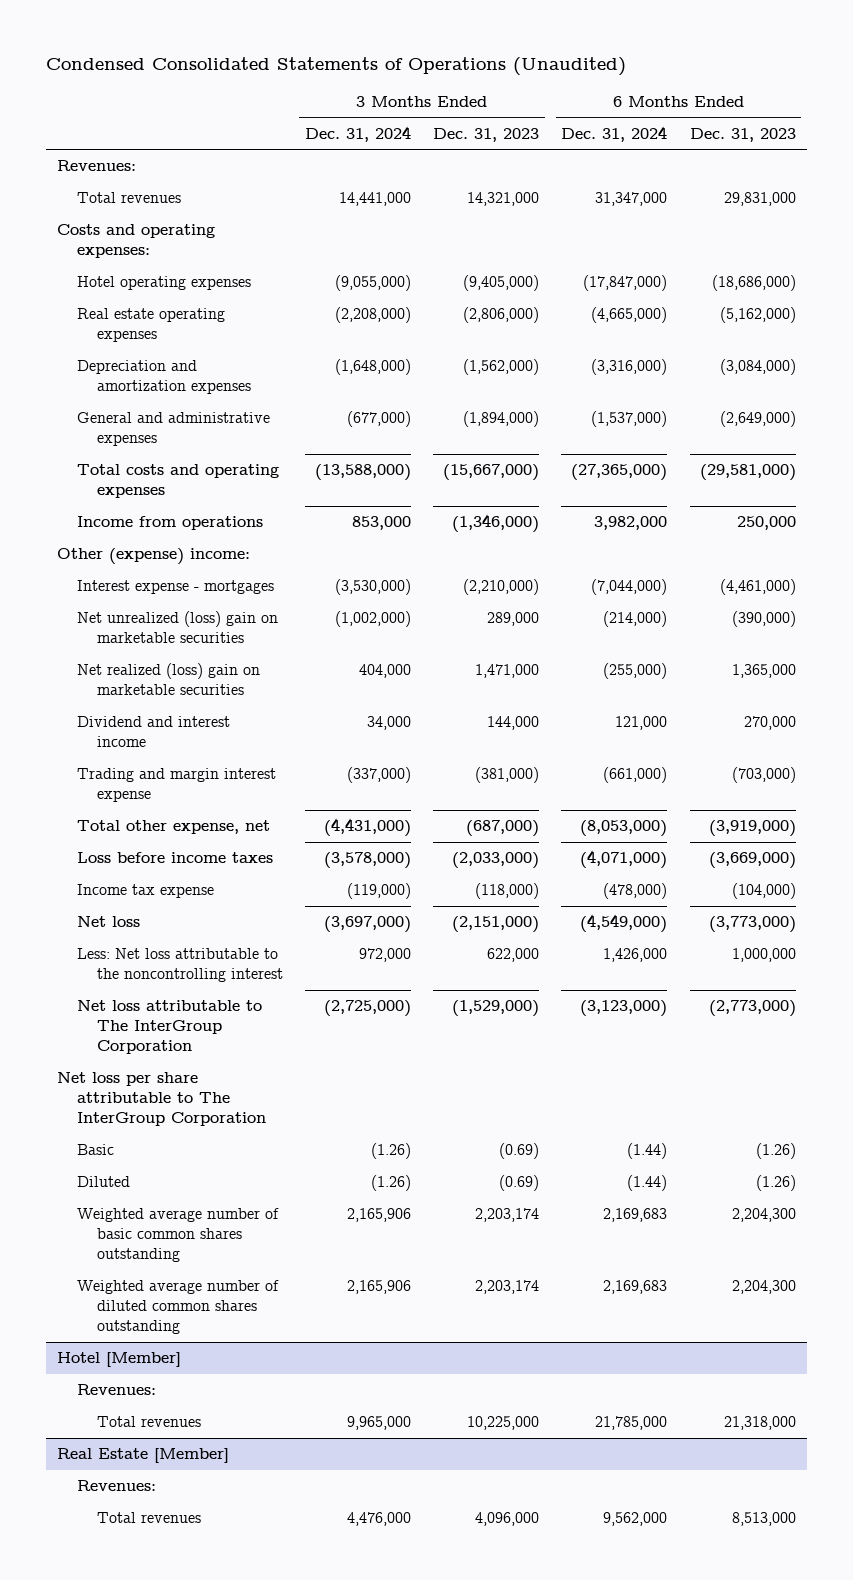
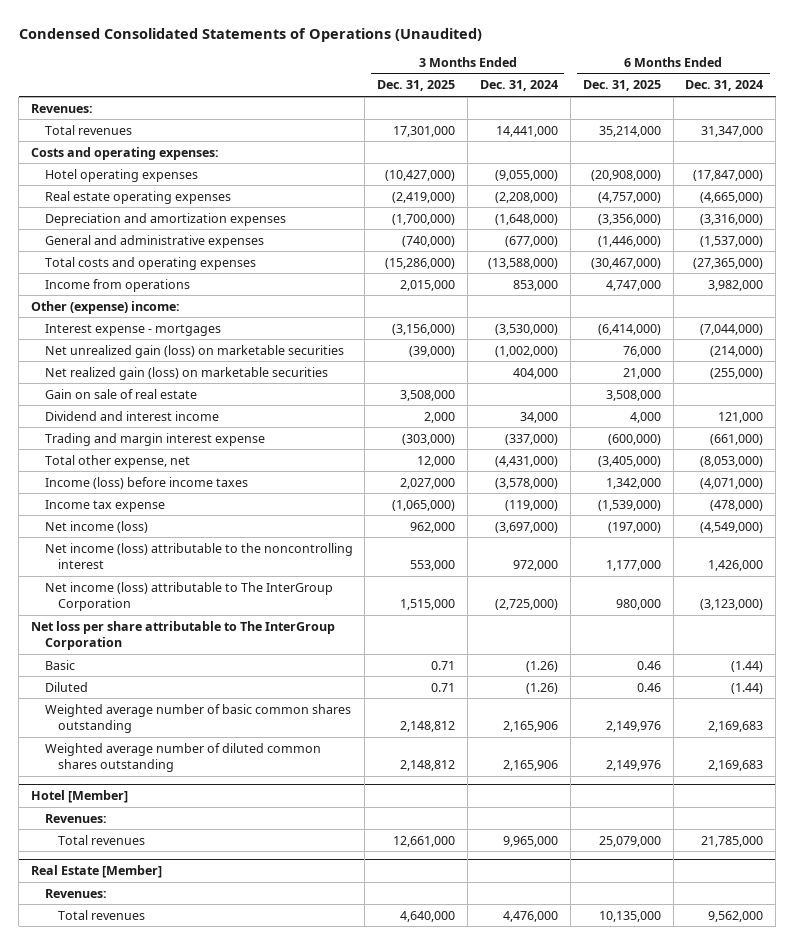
[433,127,540,142] Dec. 31, 2023 -> none
[689,127,796,142] Dec. 31, 2023 -> none
none -> [377,80,456,92] Dec. 31, 2025
none -> [582,80,661,92] Dec. 31, 2025
[76,611,278,644] Net unrealized (loss) gain on marketable securities -> [44,344,344,358] Net unrealized gain (loss) on marketable securities
[76,663,260,696] Net realized (loss) gain on marketable securities -> [44,366,328,380] Net realized gain (loss) on marketable securities
none -> [44,388,197,399] Gain on sale of real estate
[76,852,273,864] Loss before income taxes -> [44,476,248,489] Income (loss) before income taxes
[76,916,140,928] Net loss -> [44,520,148,533] Net income (loss)
[76,948,283,983] Less: Net loss attributable to the noncontrolling interest -> [44,542,353,570] Net income (loss) attributable to the noncontrolling interest
[76,1000,262,1055] Net loss attributable to The InterGroup Corporation -> [44,581,333,612] Net income (loss) attributable to The InterGroup Corporation

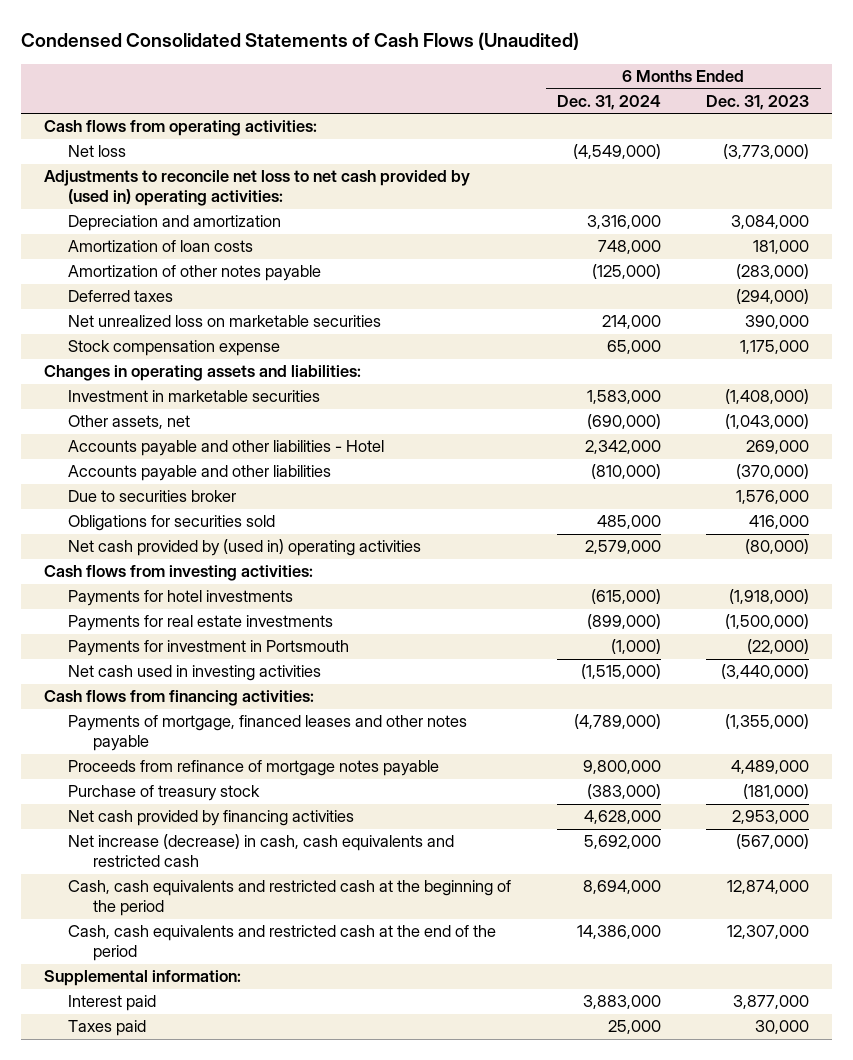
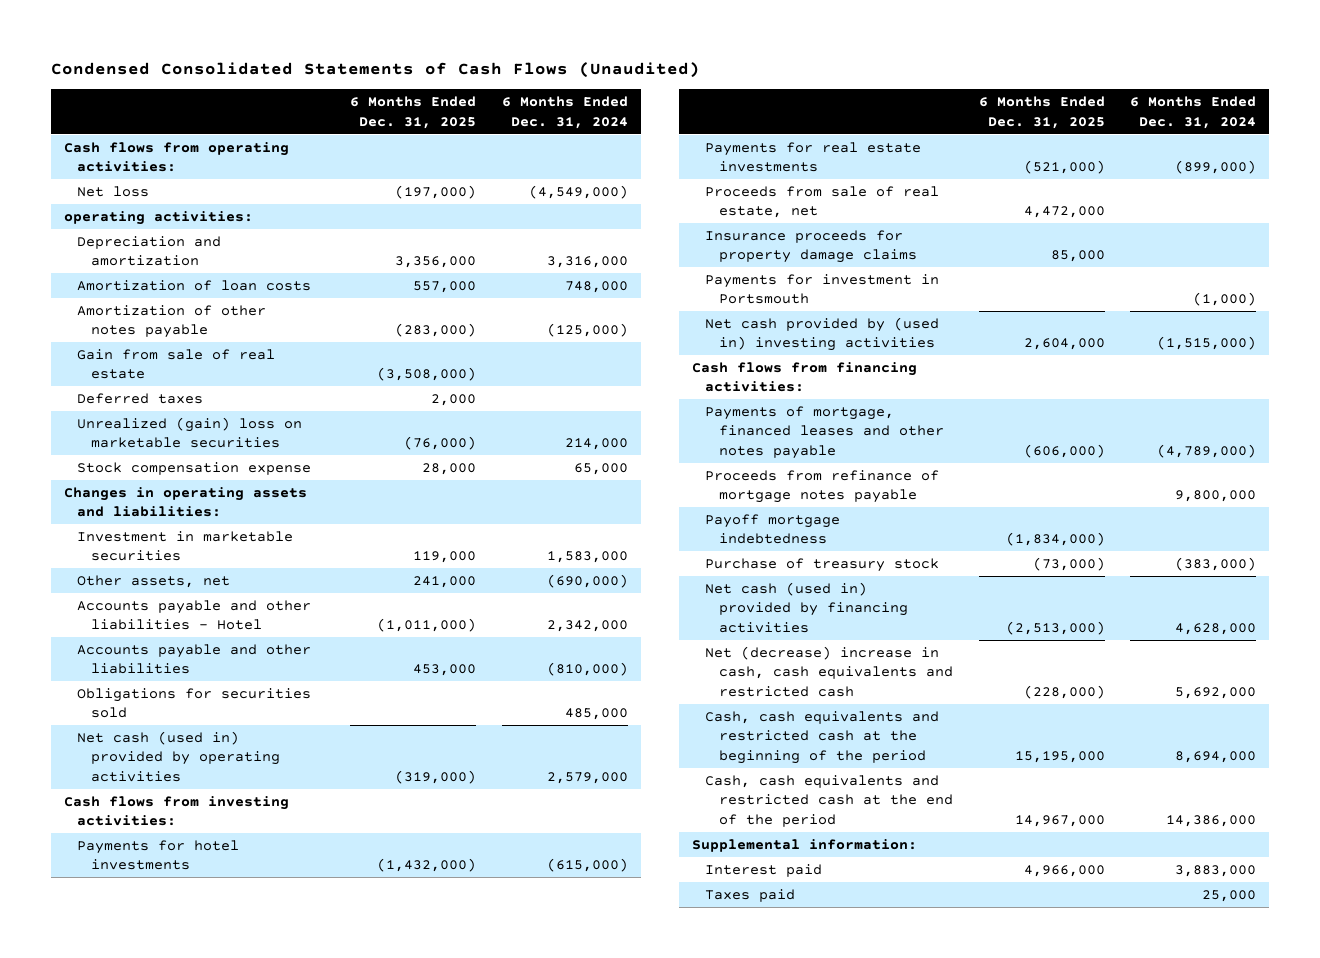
[706,94,810,110] Dec. 31, 2023 -> none
none -> [350,96,477,129] 6 Months Ended Dec. 31, 2025
[43,170,470,207] Adjustments to reconcile net loss to net cash provided by (used in) operating activities: -> [63,210,253,225] operating activities:
none -> [77,348,276,380] Gain from sale of real estate
[68,315,382,328] Net unrealized loss on marketable securities -> [77,416,303,449] Unrealized (gain) loss on marketable securities
[68,490,237,503] Due to securities broker -> none
[68,539,422,557] Net cash provided by (used in) operating activities -> [77,730,280,782] Net cash (used in) provided by operating activities
none -> [705,185,940,219] Proceeds from sale of real estate, net
none -> [705,229,917,264] Insurance proceeds for property damage claims
[68,665,322,682] Net cash used in investing activities -> [705,316,940,352] Net cash provided by (used in) investing activities
none -> [705,513,841,545] Payoff mortgage indebtedness
[68,810,355,827] Net cash provided by financing activities -> [705,581,908,633] Net cash (used in) provided by financing activities
[68,834,455,868] Net increase (decrease) in cash, cash equivalents and restricted cash -> [705,645,953,697] Net (decrease) increase in cash, cash equivalents and restricted cash

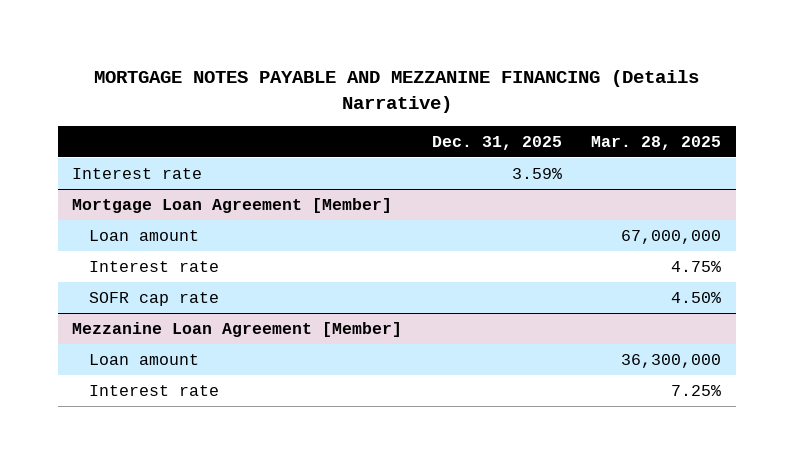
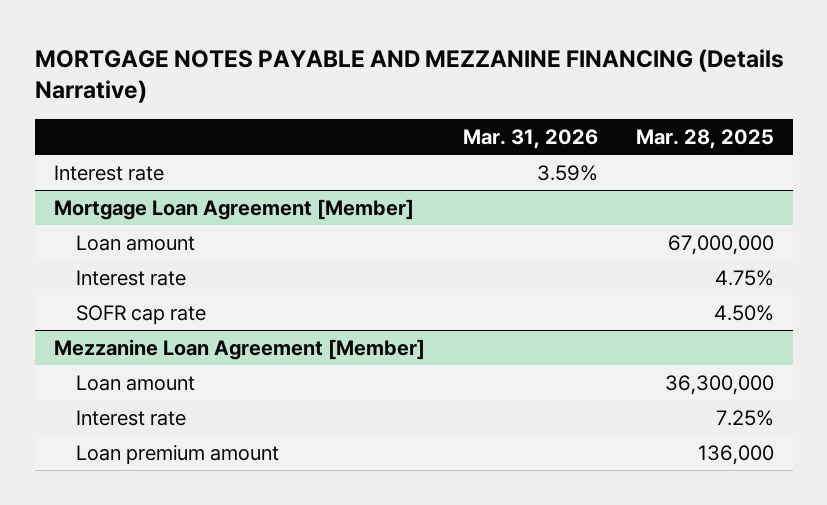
[431,135,562,150] Dec. 31, 2025 -> none
none -> [462,128,598,149] Mar. 31, 2026
none -> [76,444,280,465] Loan premium amount

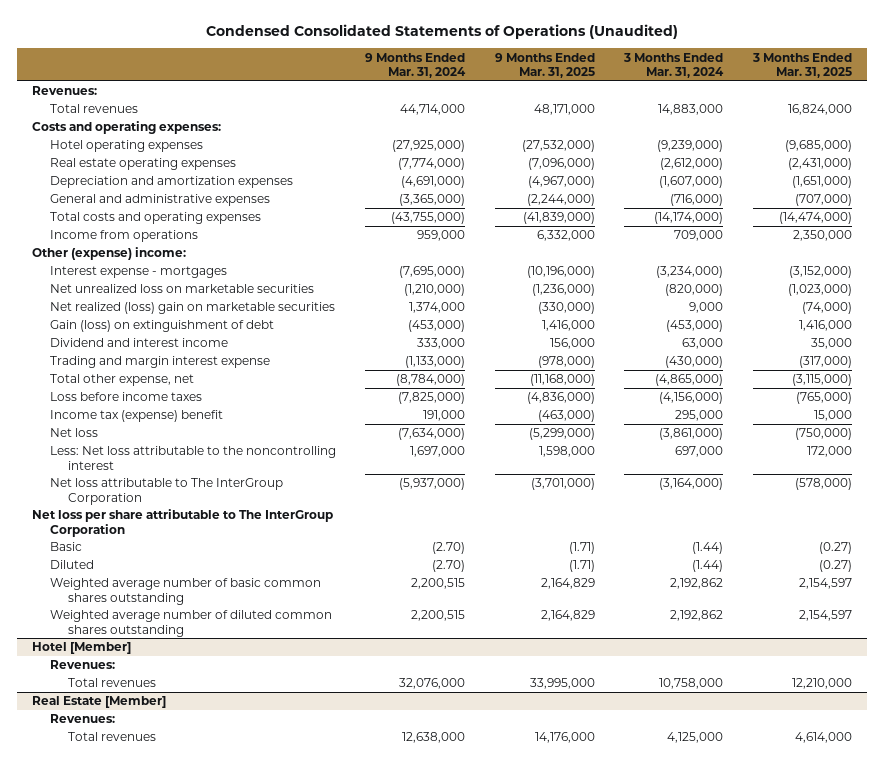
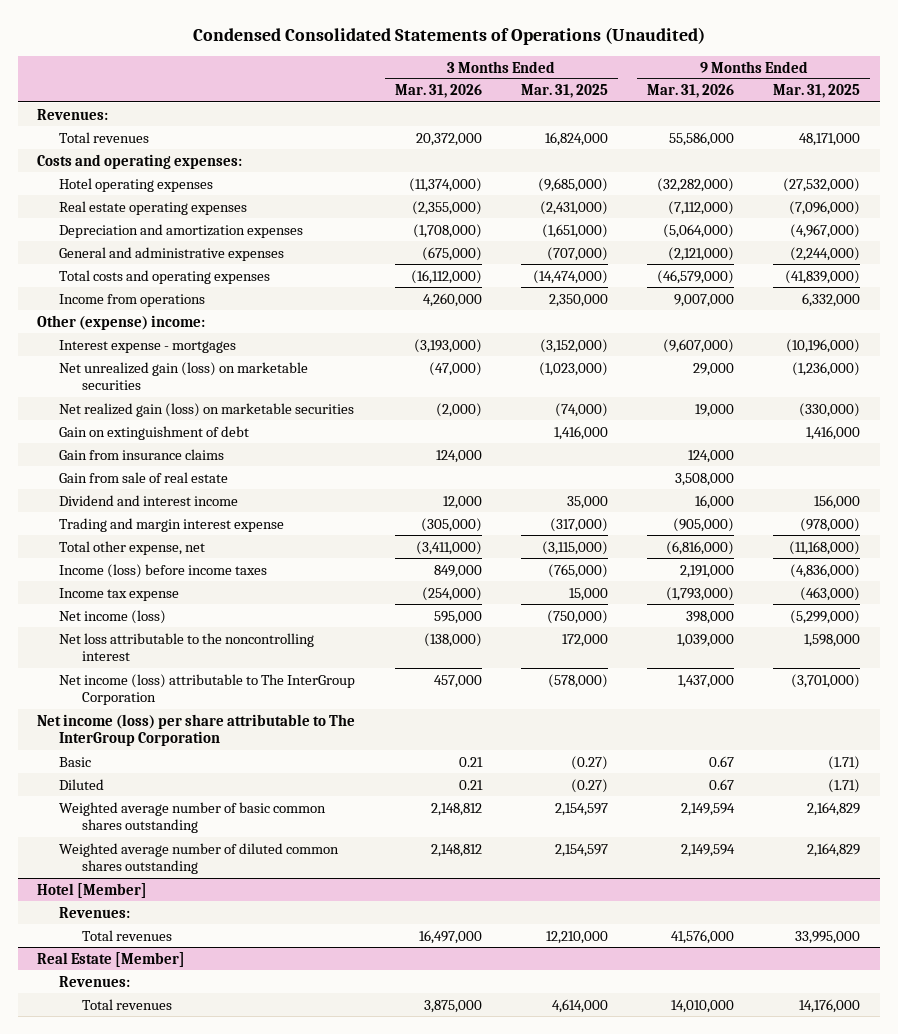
[365,52,467,79] 9 Months Ended Mar. 31, 2024 -> none
[623,52,725,79] 3 Months Ended Mar. 31, 2024 -> none
none -> [394,84,482,99] Mar. 31, 2026
none -> [647,84,735,99] Mar. 31, 2026
[49,284,314,294] Net unrealized loss on marketable securities -> [59,361,309,391] Net unrealized gain (loss) on marketable securities
[49,302,335,315] Net realized (loss) gain on marketable securities -> [59,402,355,417] Net realized gain (loss) on marketable securities
[49,320,274,333] Gain (loss) on extinguishment of debt -> [59,425,250,440] Gain on extinguishment of debt
none -> [59,448,225,460] Gain from insurance claims
none -> [59,471,229,483] Gain from sale of real estate
[49,392,202,402] Loss before income taxes -> [59,563,268,578] Income (loss) before income taxes
[49,410,223,423] Income tax (expense) benefit -> [59,587,180,601] Income tax expense
[49,428,98,438] Net loss -> [59,609,167,624] Net income (loss)
[49,446,336,470] Less: Net loss attributable to the noncontrolling interest -> [59,632,315,662] Net loss attributable to the noncontrolling interest
[49,478,283,505] Net loss attributable to The InterGroup Corporation -> [59,673,356,706] Net income (loss) attributable to The InterGroup Corporation
[31,509,333,537] Net loss per share attributable to The InterGroup Corporation -> [37,713,356,747] Net income (loss) per share attributable to The InterGroup Corporation

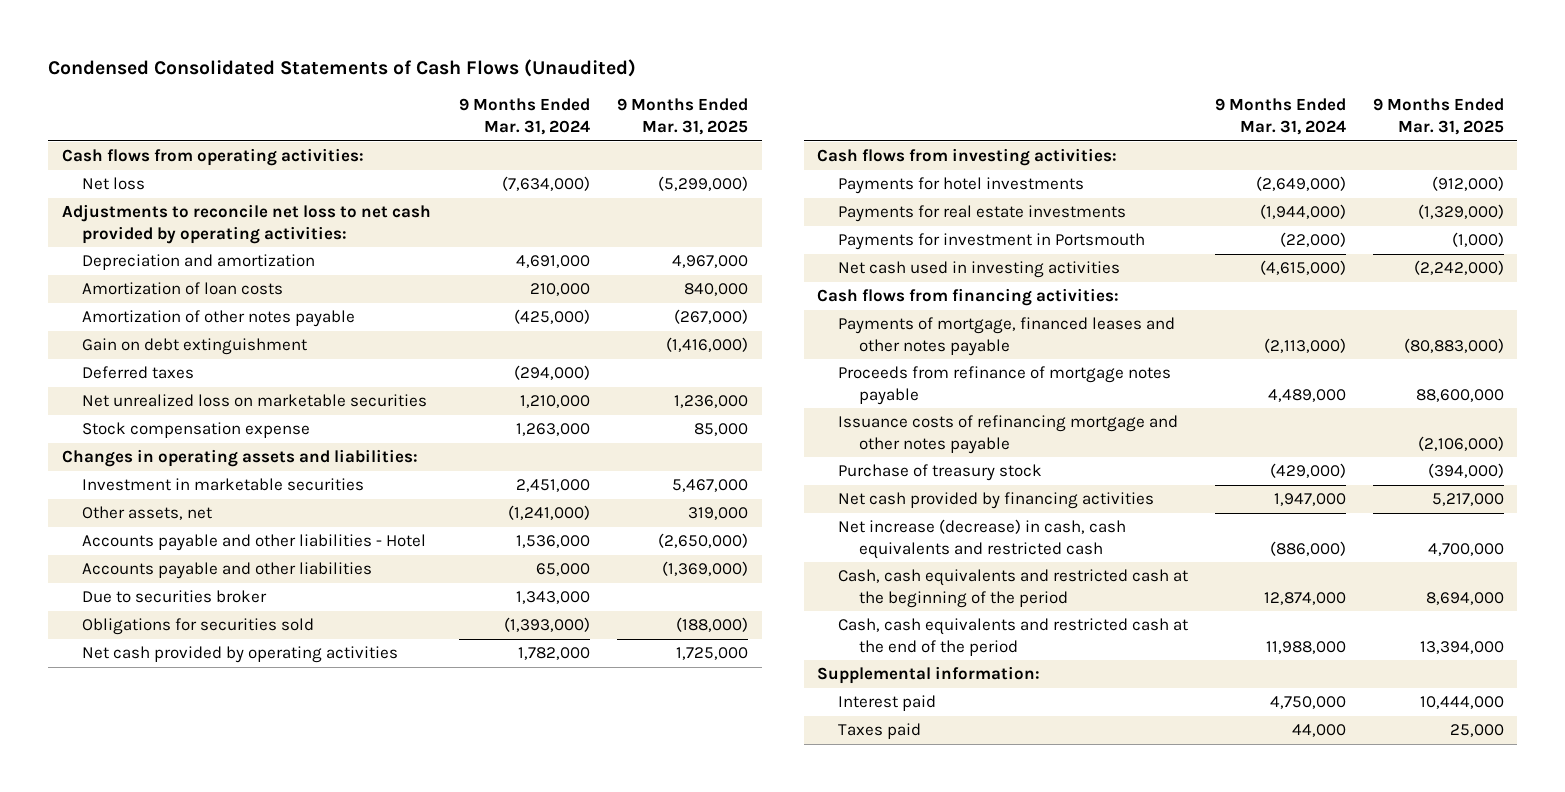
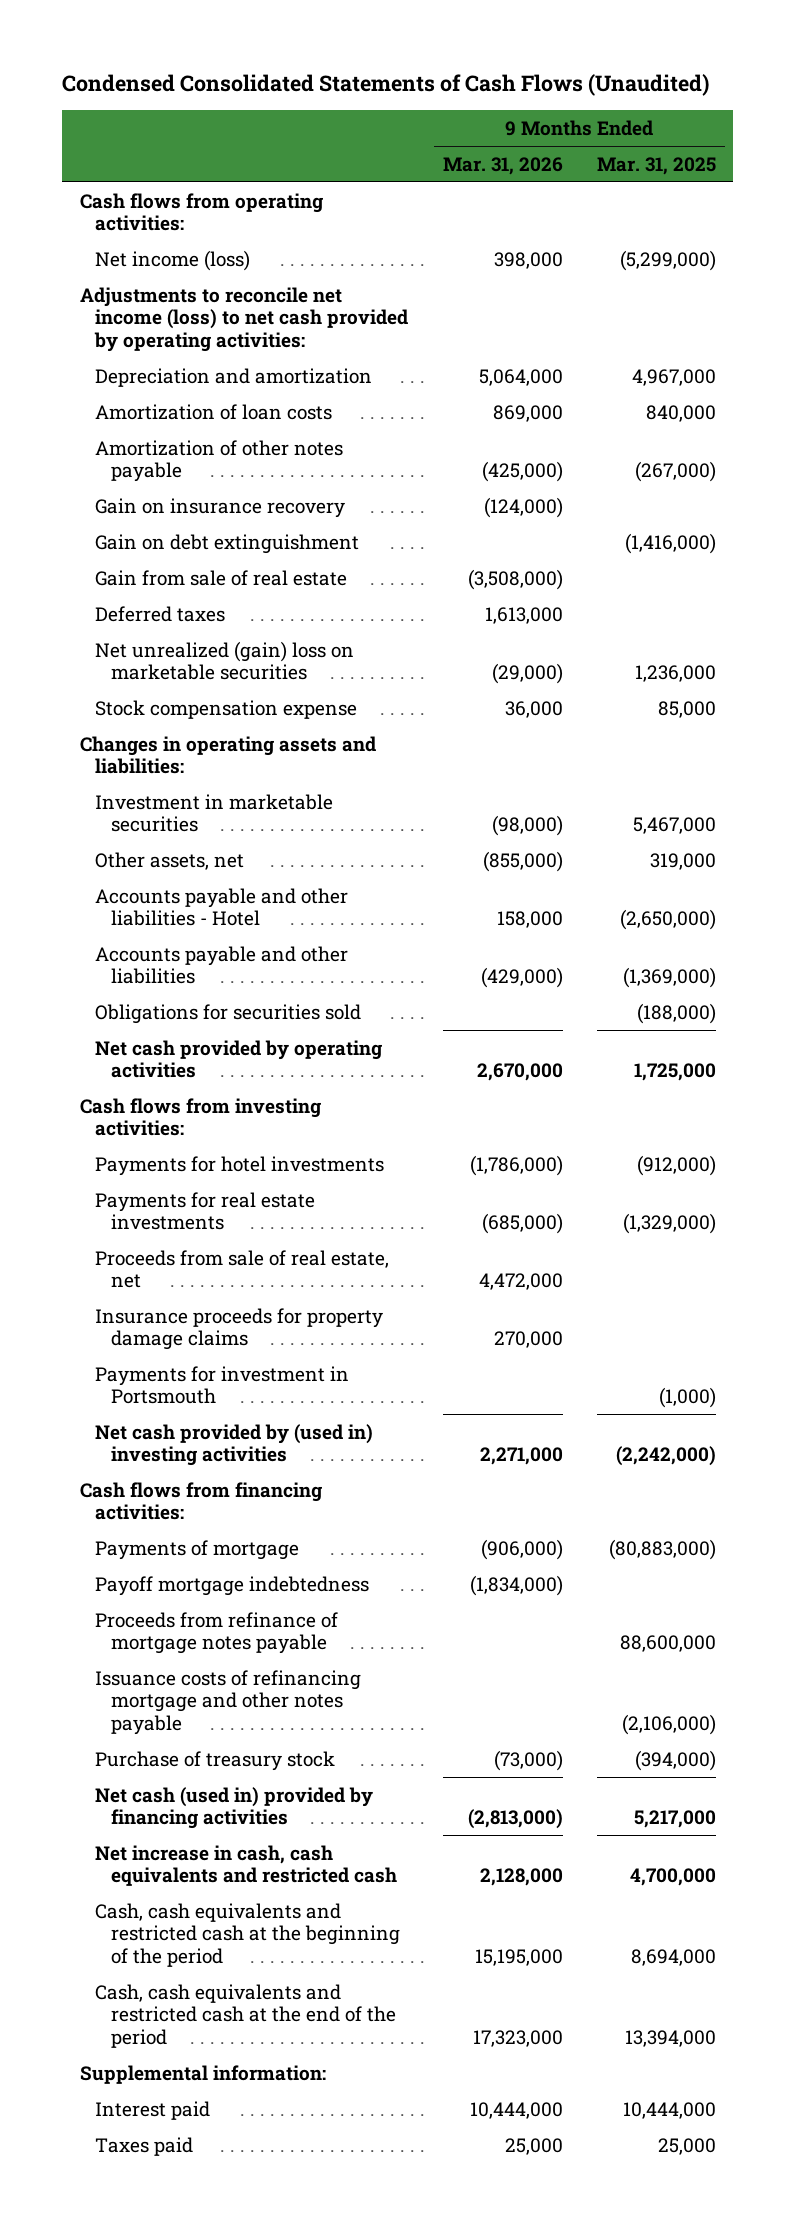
[459,98,591,136] 9 Months Ended Mar. 31, 2024 -> none
none -> [442,156,563,175] Mar. 31, 2026
[82,177,146,191] Net loss -> [95,249,251,271] Net income (loss)
[61,204,431,244] Adjustments to reconcile net loss to net cash provided by operating activities: -> [79,286,409,352] Adjustments to reconcile net income (loss) to net cash provided by operating activities:
none -> [95,497,346,518] Gain on insurance recovery
none -> [95,569,348,586] Gain from sale of real estate
[82,394,428,408] Net unrealized loss on marketable securities -> [95,640,355,681] Net unrealized (gain) loss on marketable securities
[82,590,268,604] Due to securities broker -> none
none -> [95,1249,390,1289] Proceeds from sale of real estate, net
none -> [95,1307,384,1351] Insurance proceeds for property damage claims
[837,261,1120,279] Net cash used in investing activities -> [95,1423,374,1467] Net cash provided by (used in) investing activities
[837,317,1175,356] Payments of mortgage, financed leases and other notes payable -> [95,1539,300,1560] Payments of mortgage
none -> [95,1575,370,1596] Payoff mortgage indebtedness
[837,492,1154,510] Net cash provided by financing activities -> [95,1786,374,1830] Net cash (used in) provided by financing activities
[837,519,1126,559] Net increase (decrease) in cash, cash equivalents and restricted cash -> [95,1844,397,1887] Net increase in cash, cash equivalents and restricted cash

